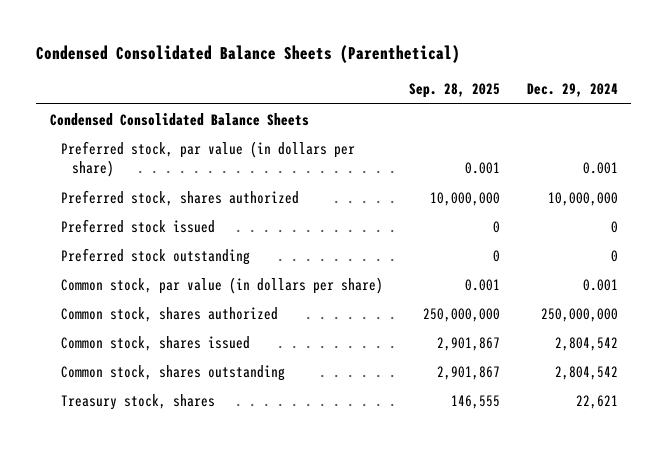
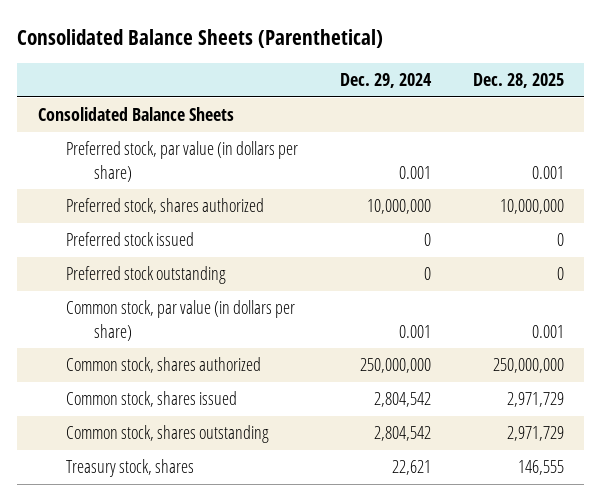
[36,45,461,64] Condensed Consolidated Balance Sheets (Parenthetical) -> [17,29,384,49] Consolidated Balance Sheets (Parenthetical)
[409,83,501,99] Sep. 28, 2025 -> none
none -> [472,73,564,89] Dec. 28, 2025
[49,112,309,126] Condensed Consolidated Balance Sheets -> [37,107,234,122] Consolidated Balance Sheets

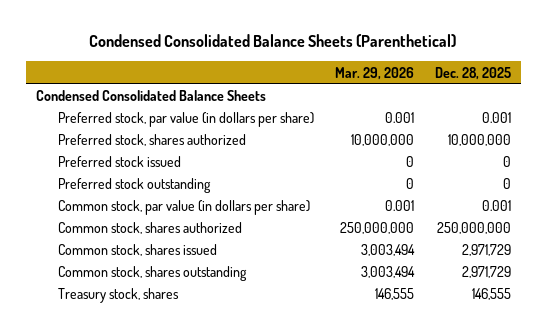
[17,29,384,49] Consolidated Balance Sheets (Parenthetical) -> [89,34,457,48] Condensed Consolidated Balance Sheets (Parenthetical)
[339,73,432,89] Dec. 29, 2024 -> none
none -> [334,66,414,80] Mar. 29, 2026
[37,107,234,122] Consolidated Balance Sheets -> [36,90,267,102] Condensed Consolidated Balance Sheets

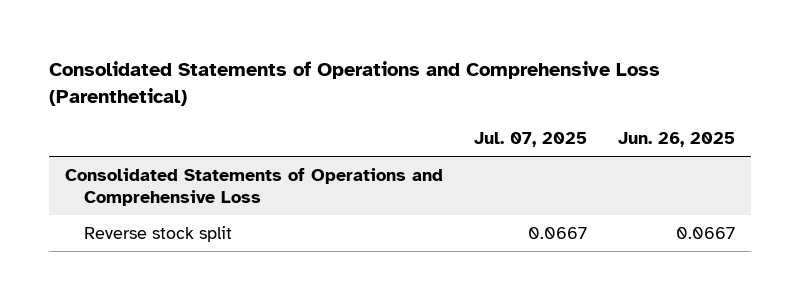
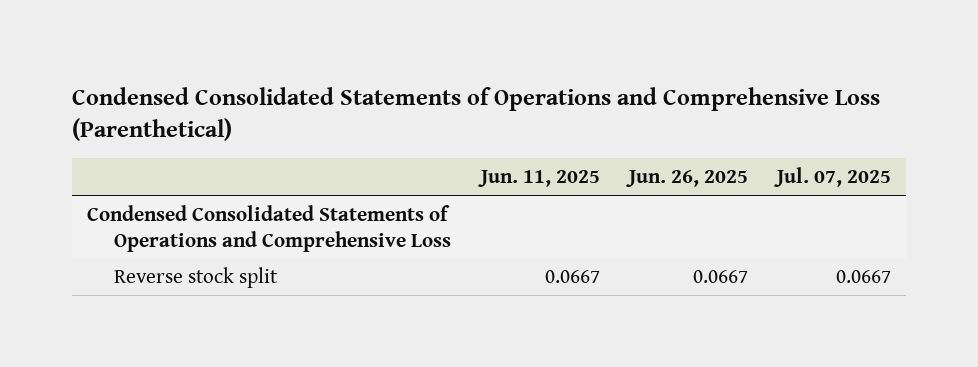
[49,61,661,107] Consolidated Statements of Operations and Comprehensive Loss (Parenthetical) -> [72,86,881,142] Condensed Consolidated Statements of Operations and Comprehensive Loss (Parenthetical)
none -> [477,170,600,188] Jun. 11, 2025
[64,167,443,207] Consolidated Statements of Operations and Comprehensive Loss -> [86,204,452,252] Condensed Consolidated Statements of Operations and Comprehensive Loss

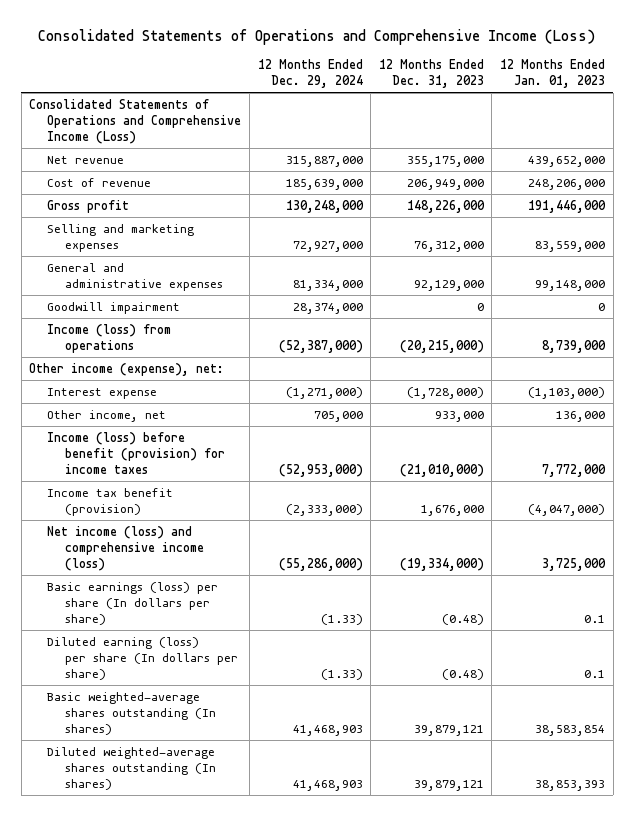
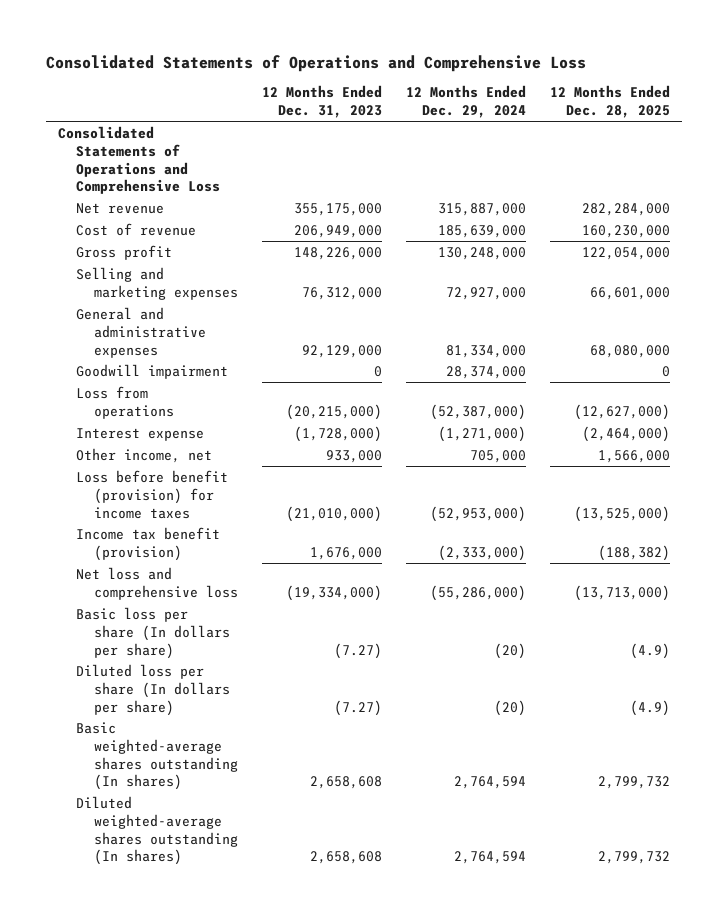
[38,28,596,45] Consolidated Statements of Operations and Comprehensive Income (Loss) -> [45,54,586,72] Consolidated Statements of Operations and Comprehensive Loss
[500,59,606,89] 12 Months Ended Jan. 01, 2023 -> none
none -> [550,85,671,119] 12 Months Ended Dec. 28, 2025
[29,98,242,144] Consolidated Statements of Operations and Comprehensive Income (Loss) -> [57,125,221,195] Consolidated Statements of Operations and Comprehensive Loss
[29,362,225,376] Other income (expense), net: -> none
[47,323,172,353] Income (loss) from operations -> [76,385,175,419] Loss from operations
[47,431,226,474] Income (loss) before benefit (provision) for income taxes -> [76,469,229,519] Loss before benefit (provision) for income taxes
[47,525,205,571] Net income (loss) and comprehensive income (loss) -> [76,566,239,600] Net loss and comprehensive loss
[47,581,219,625] Basic earnings (loss) per share (In dollars per share) -> [76,606,231,659] Basic loss per share (In dollars per share)
[320,613,363,625] (1.33) -> [494,642,527,659] (20)
[441,613,484,625] (0.48) -> [334,642,383,659] (7.27)
[47,636,239,680] Diluted earning (loss) per share (In dollars per share) -> [76,663,231,716] Diluted loss per share (In dollars per share)
[320,668,363,680] (1.33) -> [494,699,527,716] (20)
[441,668,484,680] (0.48) -> [334,699,383,716] (7.27)
[292,724,363,736] 41,468,903 -> [454,776,527,790] 2,764,594
[413,724,484,736] 39,879,121 -> [310,776,383,790] 2,658,608
[292,779,363,791] 41,468,903 -> [454,851,527,865] 2,764,594
[413,779,484,791] 39,879,121 -> [310,851,383,865] 2,658,608

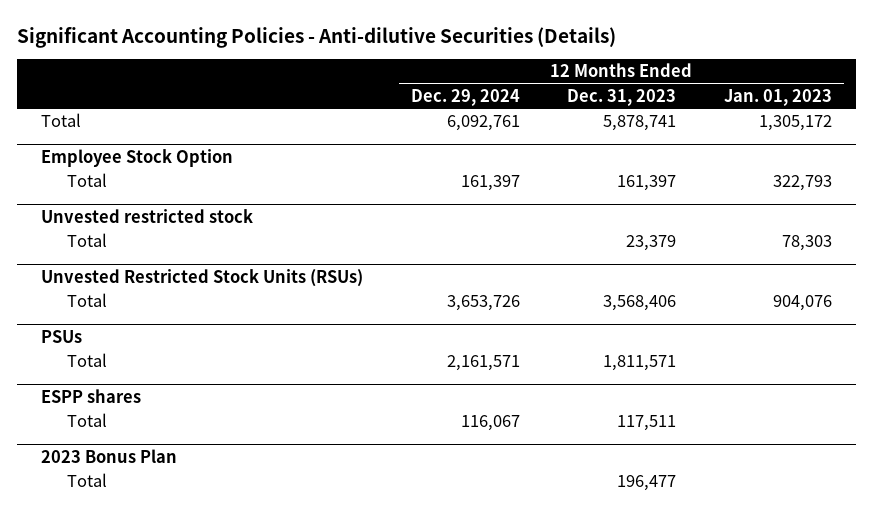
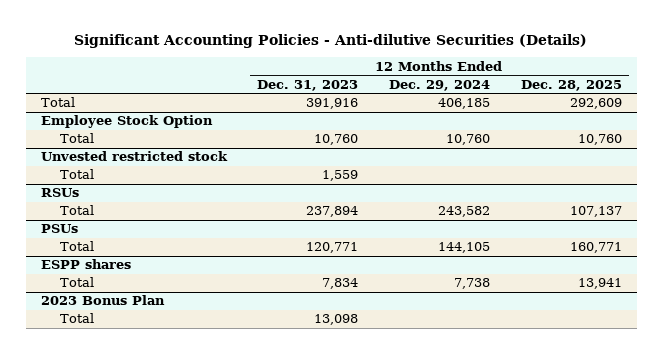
[724,88,833,106] Jan. 01, 2023 -> none
none -> [520,79,622,91] Dec. 28, 2025
[446,115,520,132] 6,092,761 -> [437,98,490,110] 406,185
[603,115,677,132] 5,878,741 -> [306,98,359,110] 391,916
[460,175,520,192] 161,397 -> [445,134,490,146] 10,760
[617,175,677,192] 161,397 -> [314,134,359,146] 10,760
[626,235,677,252] 23,379 -> [322,170,359,182] 1,559
[40,268,363,287] Unvested Restricted Stock Units (RSUs) -> [40,188,79,198] RSUs
[446,295,520,312] 3,653,726 -> [437,206,490,218] 243,582
[603,295,677,312] 3,568,406 -> [306,206,359,218] 237,894
[446,355,520,372] 2,161,571 -> [437,242,490,254] 144,105
[603,355,677,372] 1,811,571 -> [306,242,359,254] 120,771
[460,415,520,432] 116,067 -> [453,278,490,290] 7,738
[617,415,677,432] 117,511 -> [322,278,359,290] 7,834
[617,475,677,492] 196,477 -> [314,314,359,326] 13,098

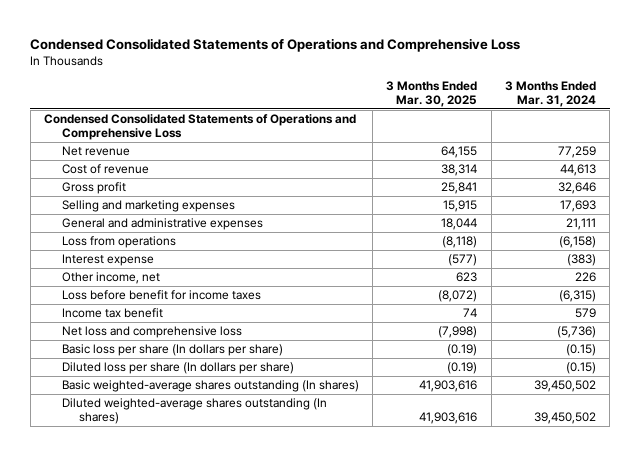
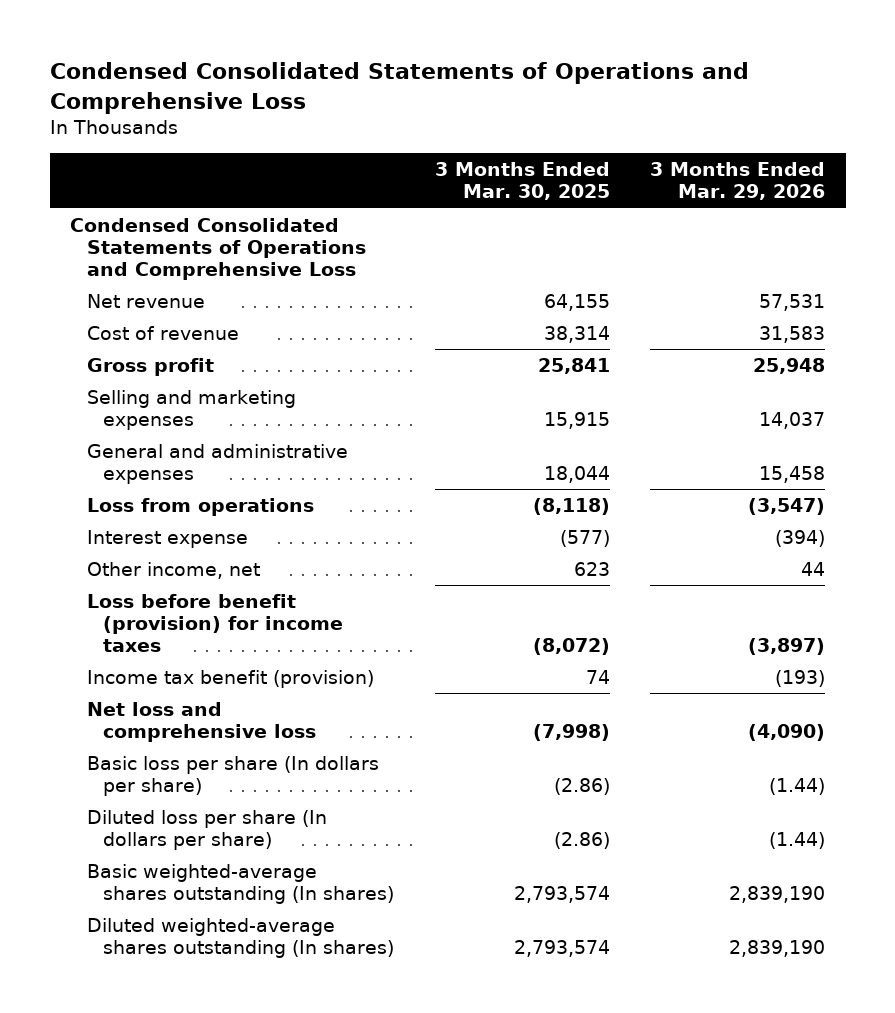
[504,80,596,108] 3 Months Ended Mar. 31, 2024 -> none
none -> [650,162,826,201] 3 Months Ended Mar. 29, 2026
[61,290,261,301] Loss before benefit for income taxes -> [86,594,344,653] Loss before benefit (provision) for income taxes
[61,308,163,319] Income tax benefit -> [86,670,374,689] Income tax benefit (provision)
[447,344,478,357] (0.19) -> [553,778,610,796] (2.86)
[447,362,478,375] (0.19) -> [553,832,610,850] (2.86)
[419,380,478,393] 41,903,616 -> [513,886,610,904] 2,793,574
[419,412,478,425] 41,903,616 -> [513,940,610,958] 2,793,574

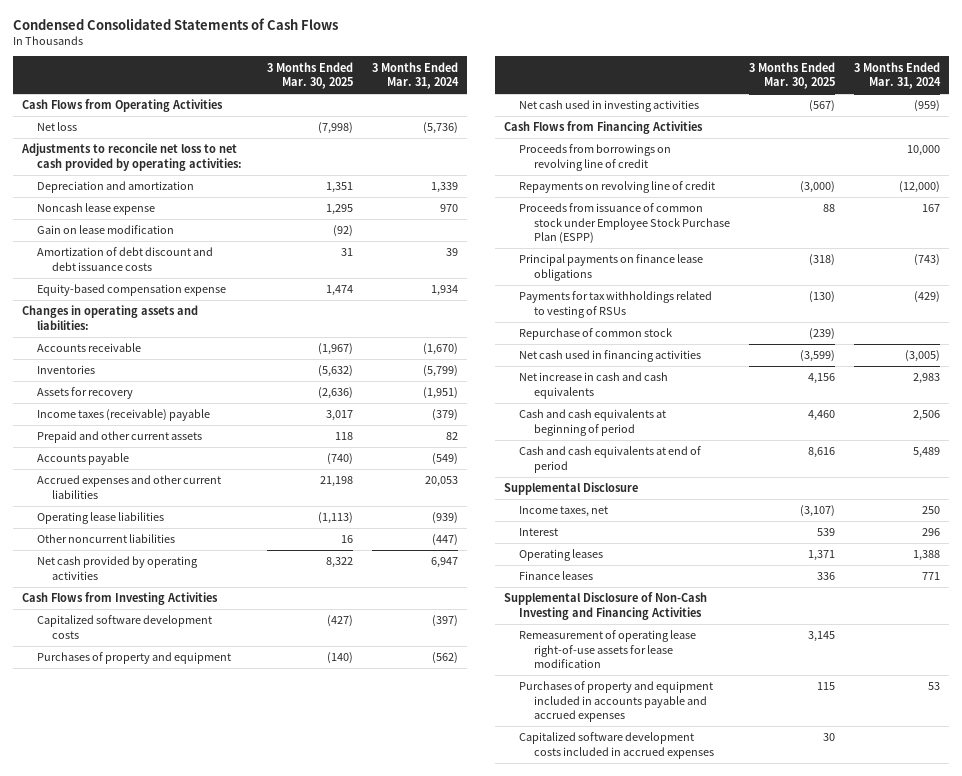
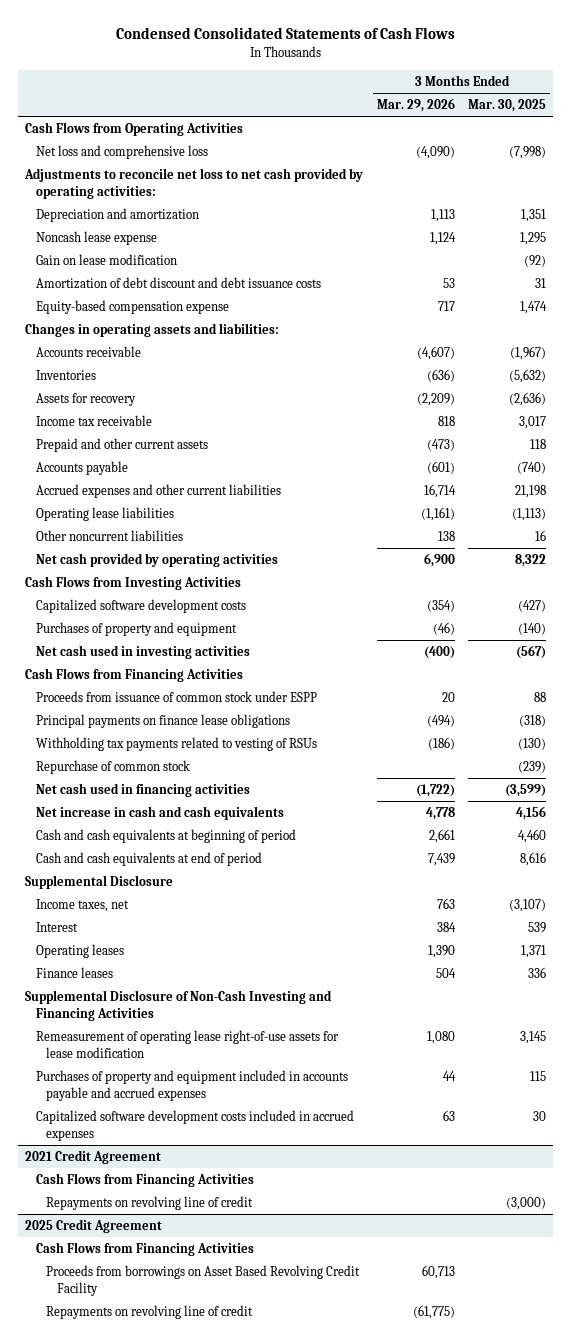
[371,61,459,90] 3 Months Ended Mar. 31, 2024 -> none
none -> [376,98,455,113] Mar. 29, 2026
[37,122,78,132] Net loss -> [35,145,208,160] Net loss and comprehensive loss
[37,409,211,422] Income taxes (receivable) payable -> [35,415,152,427] Income tax receivable
[519,144,672,171] Proceeds from borrowings on revolving line of credit -> none
[519,181,716,194] Repayments on revolving line of credit -> none
[519,203,731,245] Proceeds from issuance of common stock under Employee Stock Purchase Plan (ESPP) -> [35,691,317,703] Proceeds from issuance of common stock under ESPP
[519,291,713,318] Payments for tax withholdings related to vesting of RSUs -> [35,737,317,752] Withholding tax payments related to vesting of RSUs
none -> [24,1150,161,1165] 2021 Credit Agreement
none -> [35,1173,254,1188] Cash Flows from Financing Activities
none -> [46,1196,254,1211] Repayments on revolving line of credit
none -> [24,1219,162,1234] 2025 Credit Agreement
none -> [35,1242,254,1257] Cash Flows from Financing Activities
none -> [46,1265,361,1297] Proceeds from borrowings on Asset Based Revolving Credit Facility
none -> [46,1305,254,1320] Repayments on revolving line of credit

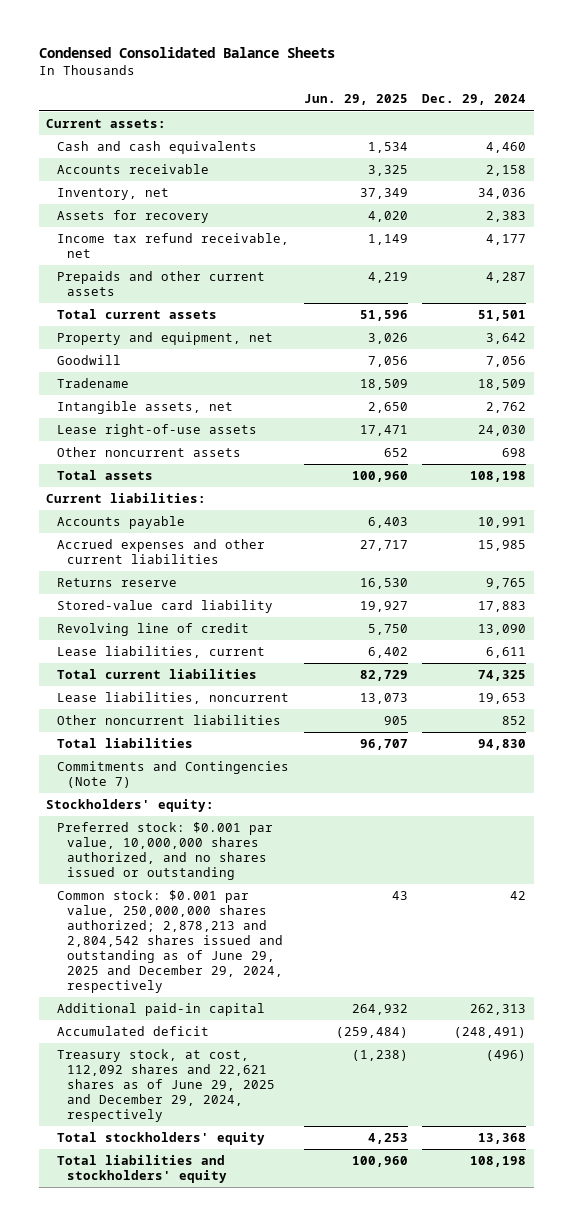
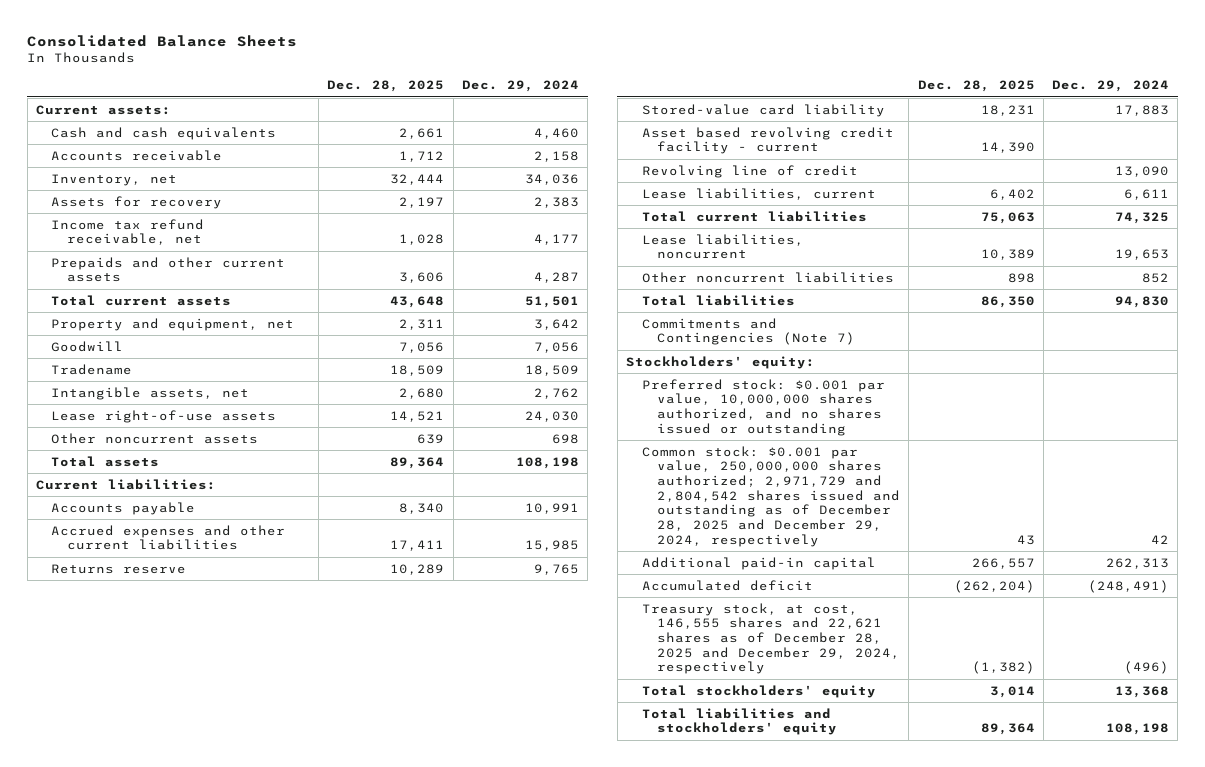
[39,47,336,59] Condensed Consolidated Balance Sheets -> [27,34,298,47] Consolidated Balance Sheets
[303,94,408,106] Jun. 29, 2025 -> none
none -> [327,80,445,93] Dec. 28, 2025
none -> [641,126,894,155] Asset based revolving credit facility - current
[56,890,284,993] Common stock: $0.001 par value, 250,000,000 shares authorized; 2,878,213 and 2,804,542 shares issued and outstanding as of June 29, 2025 and December 29, 2024, respectively -> [641,445,901,547] Common stock: $0.001 par value, 250,000,000 shares authorized; 2,971,729 and 2,804,542 shares issued and outstanding as of December 28, 2025 and December 29, 2024, respectively
[56,1049,276,1122] Treasury stock, at cost, 112,092 shares and 22,621 shares as of June 29, 2025 and December 29, 2024, respectively -> [641,602,901,675] Treasury stock, at cost, 146,555 shares and 22,621 shares as of December 28, 2025 and December 29, 2024, respectively

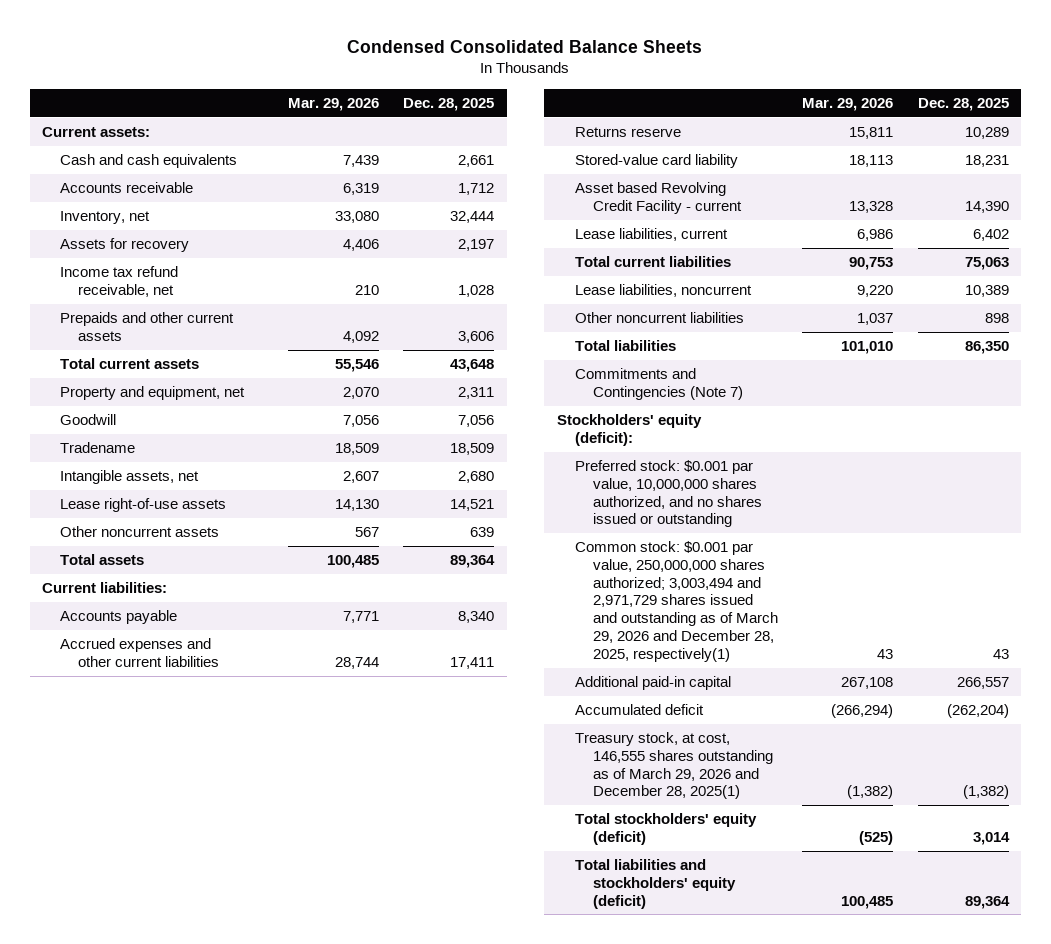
[27,34,298,47] Consolidated Balance Sheets -> [347,40,703,54] Condensed Consolidated Balance Sheets
[461,80,579,93] Dec. 29, 2024 -> none
none -> [287,97,379,111] Mar. 29, 2026
[641,164,858,178] Revolving line of credit -> none
[641,126,894,155] Asset based revolving credit facility - current -> [574,182,742,214] Asset based Revolving Credit Facility - current
[626,355,816,369] Stockholders' equity: -> [556,414,702,446] Stockholders' equity (deficit):
[641,445,901,547] Common stock: $0.001 par value, 250,000,000 shares authorized; 2,971,729 and 2,804,542 shares issued and outstanding as of December 28, 2025 and December 29, 2024, respectively -> [574,541,778,662] Common stock: $0.001 par value, 250,000,000 shares authorized; 3,003,494 and 2,971,729 shares issued and outstanding as of March 29, 2026 and December 28, 2025, respectively(1)
[641,602,901,675] Treasury stock, at cost, 146,555 shares and 22,621 shares as of December 28, 2025 and December 29, 2024, respectively -> [574,732,773,800] Treasury stock, at cost, 146,555 shares outstanding as of March 29, 2026 and December 28, 2025(1)
[641,684,876,698] Total stockholders' equity -> [574,813,757,845] Total stockholders' equity (deficit)
[641,707,838,736] Total liabilities and stockholders' equity -> [574,859,736,909] Total liabilities and stockholders' equity (deficit)

